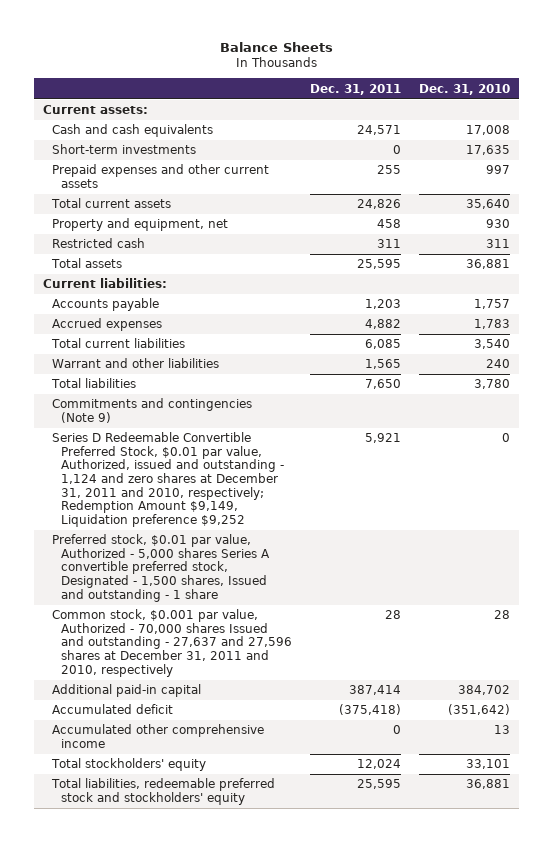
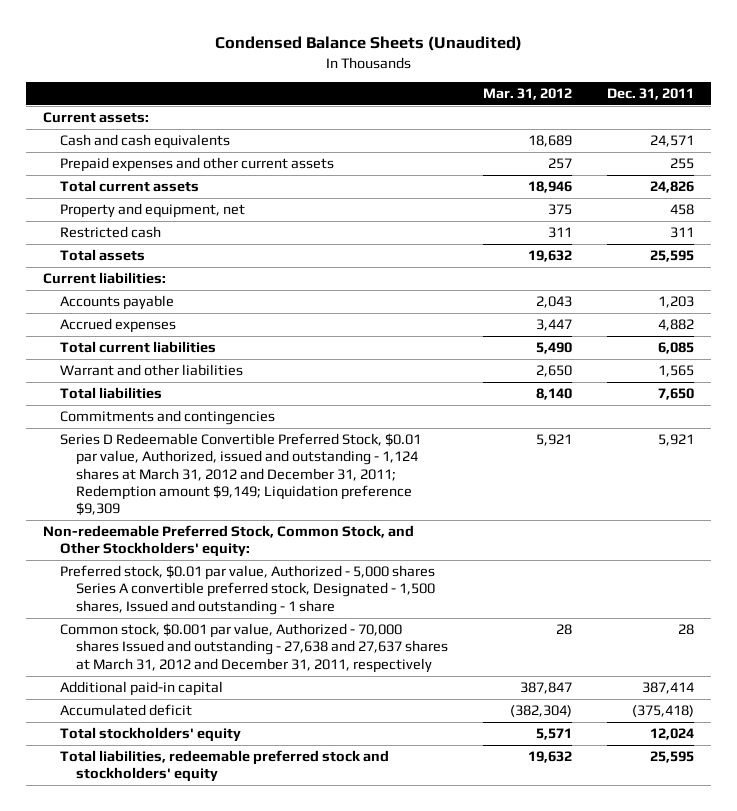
[219,41,333,52] Balance Sheets -> [214,36,522,52] Condensed Balance Sheets (Unaudited)
[419,83,511,95] Dec. 31, 2010 -> none
none -> [483,88,573,101] Mar. 31, 2012
[52,144,197,155] Short-term investments -> none
[52,398,253,423] Commitments and contingencies (Note 9) -> [59,410,275,426] Commitments and contingencies
[52,432,285,527] Series D Redeemable Convertible Preferred Stock, $0.01 par value, Authorized, issued and outstanding - 1,124 and zero shares at December 31, 2011 and 2010, respectively; Redemption Amount $9,149, Liquidation preference $9,252 -> [59,433,421,517] Series D Redeemable Convertible Preferred Stock, $0.01 par value, Authorized, issued and outstanding - 1,124 shares at March 31, 2012 and December 31, 2011; Redemption amount $9,149; Liquidation preference $9,309
none -> [43,525,415,558] Non-redeemable Preferred Stock, Common Stock, and Other Stockholders' equity:
[52,609,293,677] Common stock, $0.001 par value, Authorized - 70,000 shares Issued and outstanding - 27,637 and 27,596 shares at December 31, 2011 and 2010, respectively -> [59,623,449,673] Common stock, $0.001 par value, Authorized - 70,000 shares Issued and outstanding - 27,638 and 27,637 shares at March 31, 2012 and December 31, 2011, respectively
[52,724,265,748] Accumulated other comprehensive income -> none

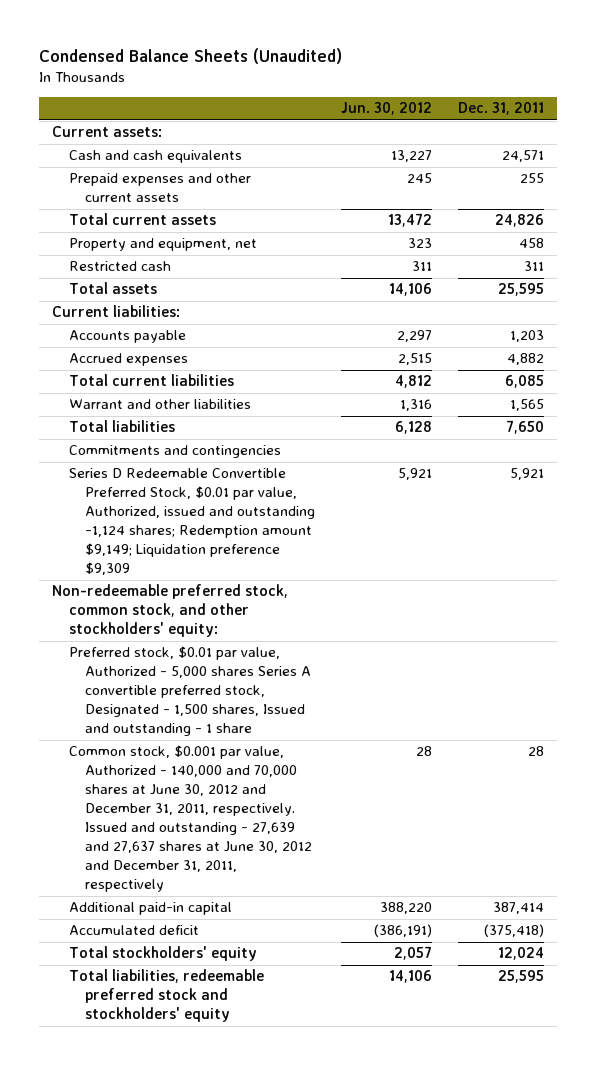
[483,88,573,101] Mar. 31, 2012 -> none
none -> [341,102,433,116] Jun. 30, 2012
[59,433,421,517] Series D Redeemable Convertible Preferred Stock, $0.01 par value, Authorized, issued and outstanding - 1,124 shares at March 31, 2012 and December 31, 2011; Redemption amount $9,149; Liquidation preference $9,309 -> [68,468,316,576] Series D Redeemable Convertible Preferred Stock, $0.01 par value, Authorized, issued and outstanding -1,124 shares; Redemption amount $9,149; Liquidation preference $9,309
[43,525,415,558] Non-redeemable Preferred Stock, Common Stock, and Other Stockholders' equity: -> [52,584,289,638] Non-redeemable preferred stock, common stock, and other stockholders' equity:
[59,623,449,673] Common stock, $0.001 par value, Authorized - 70,000 shares Issued and outstanding - 27,638 and 27,637 shares at March 31, 2012 and December 31, 2011, respectively -> [68,745,313,893] Common stock, $0.001 par value, Authorized - 140,000 and 70,000 shares at June 30, 2012 and December 31, 2011, respectively. Issued and outstanding - 27,639 and 27,637 shares at June 30, 2012 and December 31, 2011, respectively

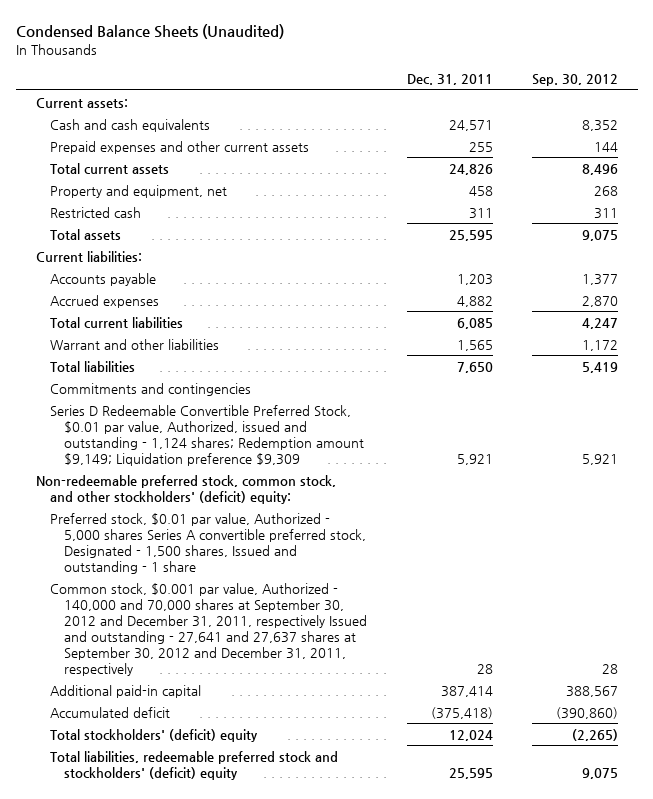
[341,102,433,116] Jun. 30, 2012 -> none
none -> [531,74,618,87] Sep. 30, 2012
[68,468,316,576] Series D Redeemable Convertible Preferred Stock, $0.01 par value, Authorized, issued and outstanding -1,124 shares; Redemption amount $9,149; Liquidation preference $9,309 -> [49,404,365,466] Series D Redeemable Convertible Preferred Stock, $0.01 par value, Authorized, issued and outstanding - 1,124 shares; Redemption amount $9,149; Liquidation preference $9,309
[52,584,289,638] Non-redeemable preferred stock, common stock, and other stockholders' equity: -> [35,474,336,504] Non-redeemable preferred stock, common stock, and other stockholders' (deficit) equity:
[68,745,313,893] Common stock, $0.001 par value, Authorized - 140,000 and 70,000 shares at June 30, 2012 and December 31, 2011, respectively. Issued and outstanding - 27,639 and 27,637 shares at June 30, 2012 and December 31, 2011, respectively -> [49,582,368,676] Common stock, $0.001 par value, Authorized - 140,000 and 70,000 shares at September 30, 2012 and December 31, 2011, respectively Issued and outstanding - 27,641 and 27,637 shares at September 30, 2012 and December 31, 2011, respectively
[68,946,257,962] Total stockholders' equity -> [49,728,258,742] Total stockholders' (deficit) equity
[68,969,264,1023] Total liabilities, redeemable preferred stock and stockholders' equity -> [49,750,338,780] Total liabilities, redeemable preferred stock and stockholders' (deficit) equity

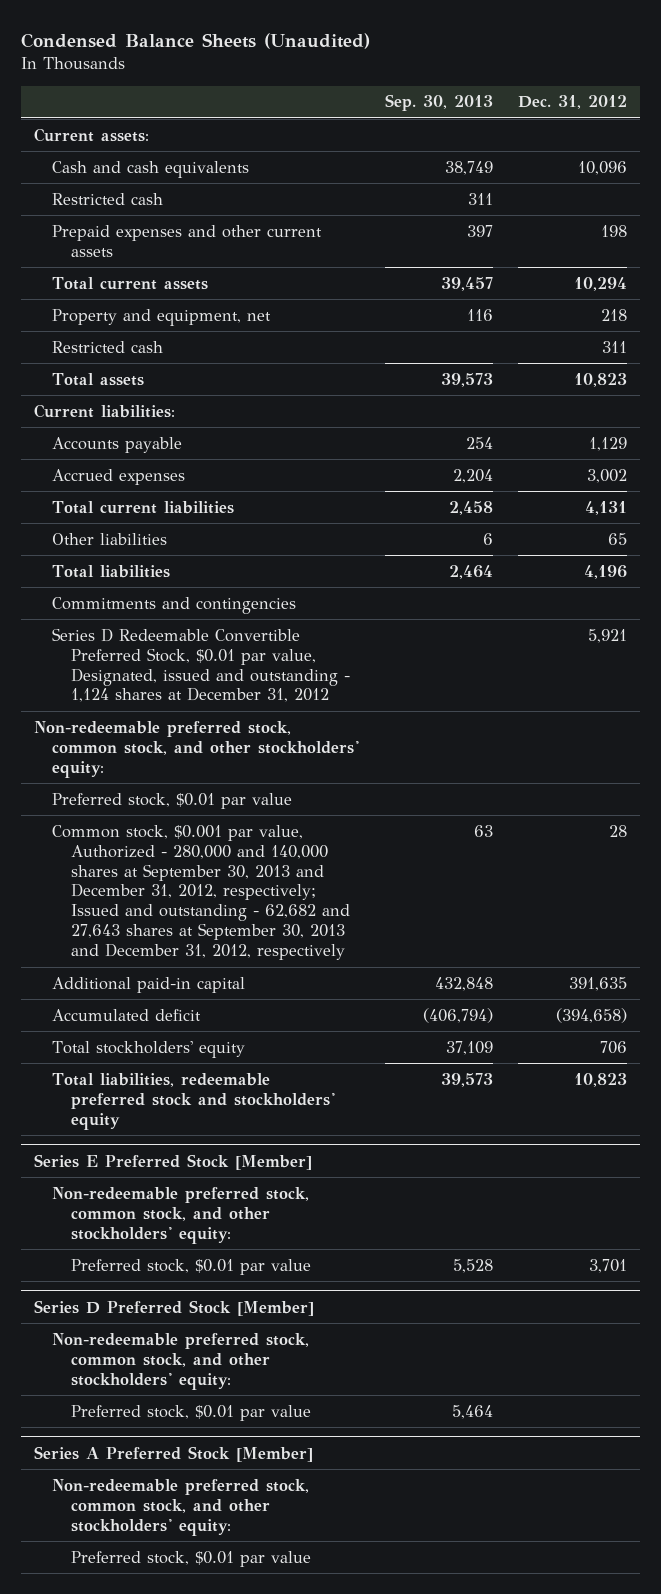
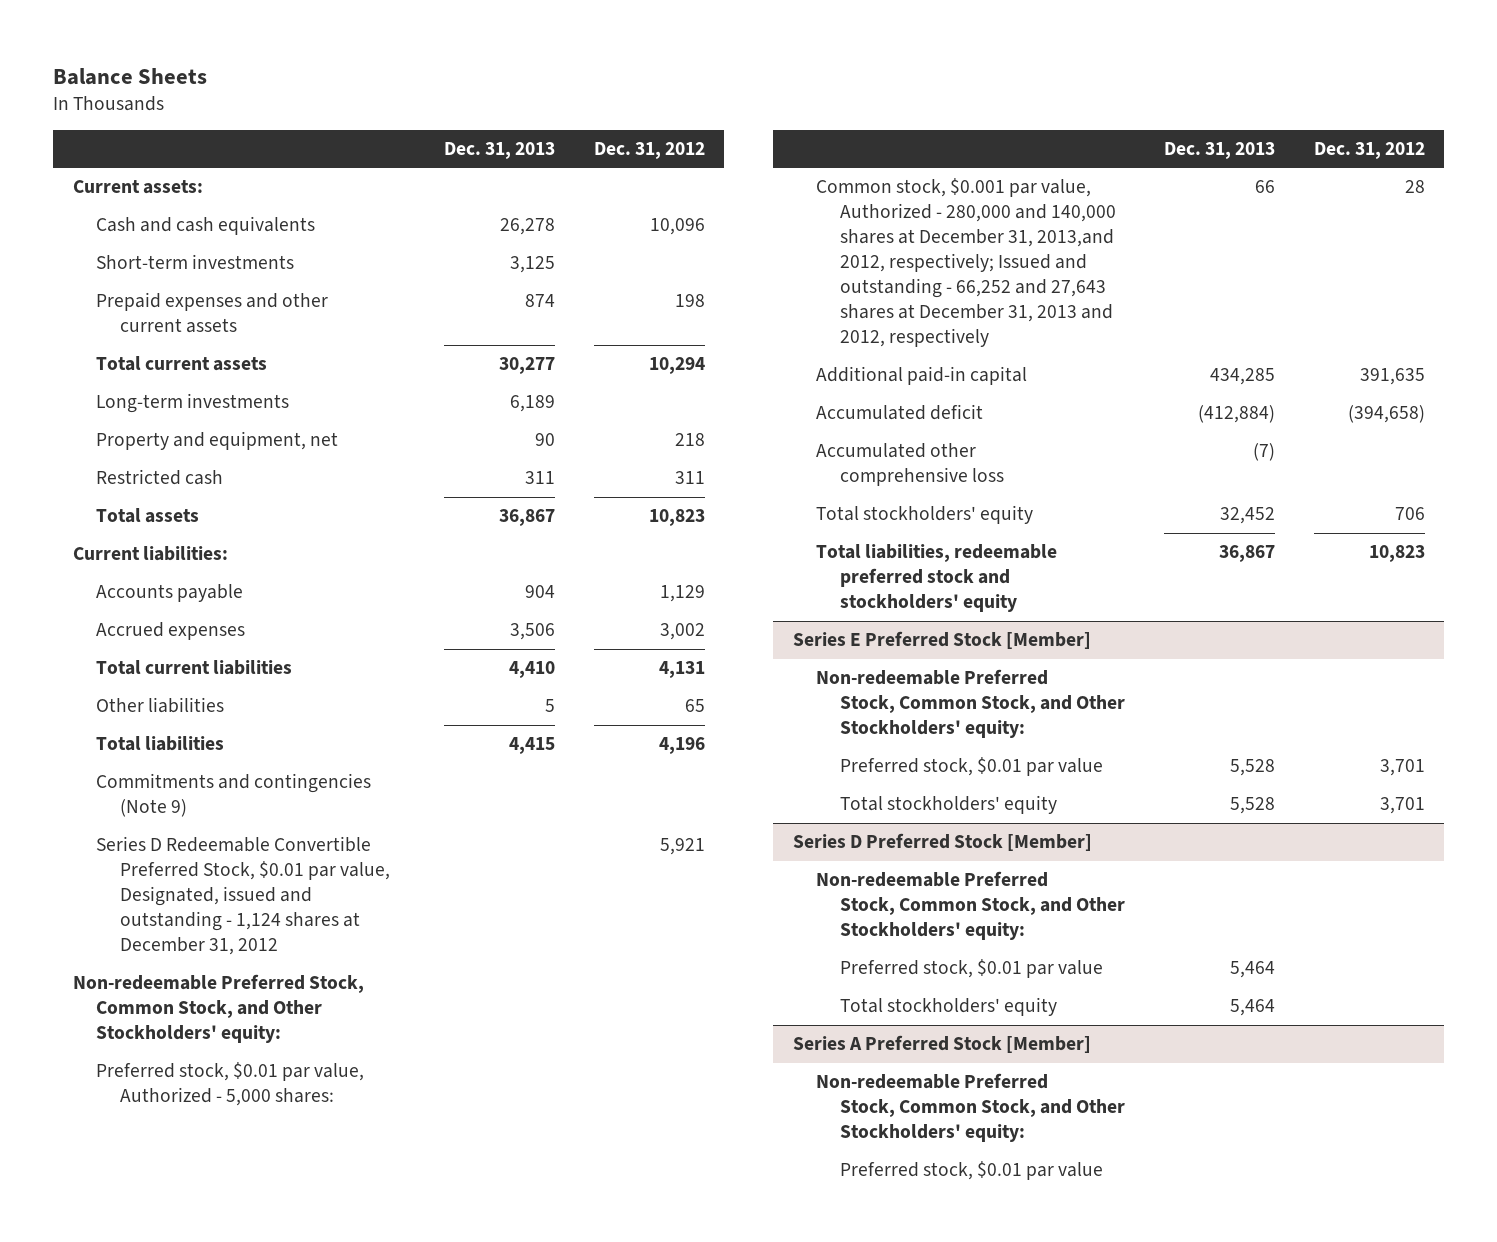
[21,33,371,50] Condensed Balance Sheets (Unaudited) -> [53,67,208,85] Balance Sheets
[384,94,493,112] Sep. 30, 2013 -> none
none -> [443,141,555,159] Dec. 31, 2013
[52,192,164,205] Restricted cash -> none
none -> [96,254,295,270] Short-term investments
none -> [96,393,290,414] Long-term investments
[52,596,297,614] Commitments and contingencies -> [96,773,372,818] Commitments and contingencies (Note 9)
[34,720,360,778] Non-redeemable preferred stock, common stock, and other stockholders' equity: -> [72,974,364,1044] Non-redeemable Preferred Stock, Common Stock, and Other Stockholders' equity:
[52,792,293,809] Preferred stock, $0.01 par value -> [96,1062,365,1107] Preferred stock, $0.01 par value, Authorized - 5,000 shares:
[52,824,350,961] Common stock, $0.001 par value, Authorized - 280,000 and 140,000 shares at September 30, 2013 and December 31, 2012, respectively; Issued and outstanding - 62,682 and 27,643 shares at September 30, 2013 and December 31, 2012, respectively -> [816,178,1116,348] Common stock, $0.001 par value, Authorized - 280,000 and 140,000 shares at December 31, 2013,and 2012, respectively; Issued and outstanding - 66,252 and 27,643 shares at December 31, 2013 and 2012, respectively
none -> [816,443,1004,487] Accumulated other comprehensive loss
[52,1186,310,1244] Non-redeemable preferred stock, common stock, and other stockholders' equity: -> [816,669,1125,739] Non-redeemable Preferred Stock, Common Stock, and Other Stockholders' equity:
none -> [839,795,1057,815] Total stockholders' equity
[52,1332,310,1390] Non-redeemable preferred stock, common stock, and other stockholders' equity: -> [816,871,1125,941] Non-redeemable Preferred Stock, Common Stock, and Other Stockholders' equity:
none -> [839,997,1057,1017] Total stockholders' equity
[52,1478,310,1536] Non-redeemable preferred stock, common stock, and other stockholders' equity: -> [816,1073,1125,1143] Non-redeemable Preferred Stock, Common Stock, and Other Stockholders' equity:

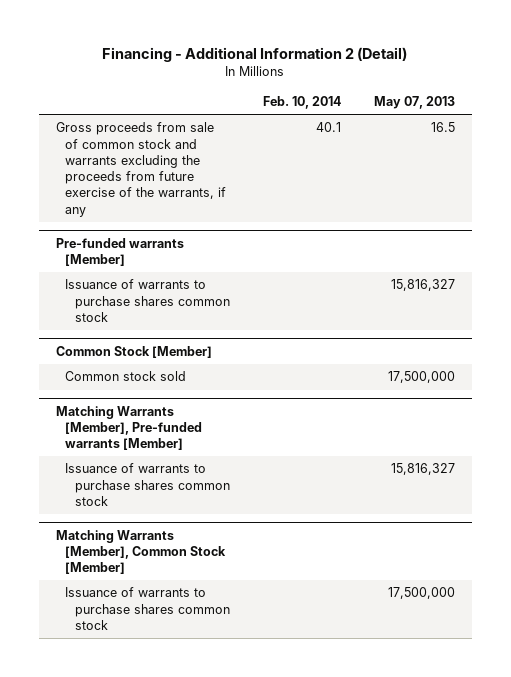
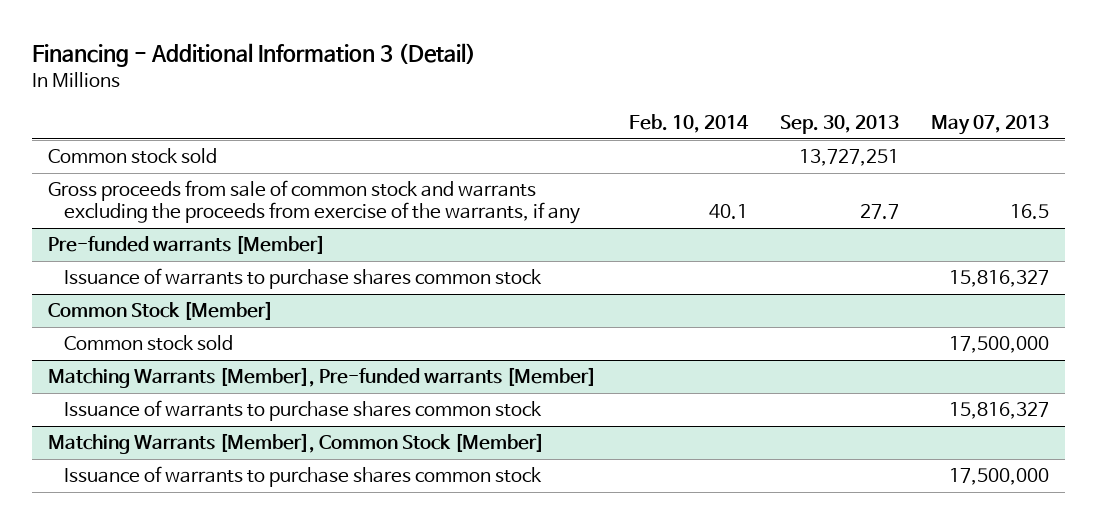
[102,46,408,62] Financing - Additional Information 2 (Detail) -> [32,43,477,68] Financing - Additional Information 3 (Detail)
none -> [779,114,899,134] Sep. 30, 2013
none -> [48,148,218,165] Common stock sold
[55,122,227,217] Gross proceeds from sale of common stock and warrants excluding the proceeds from future exercise of the warrants, if any -> [48,180,581,225] Gross proceeds from sale of common stock and warrants excluding the proceeds from exercise of the warrants, if any

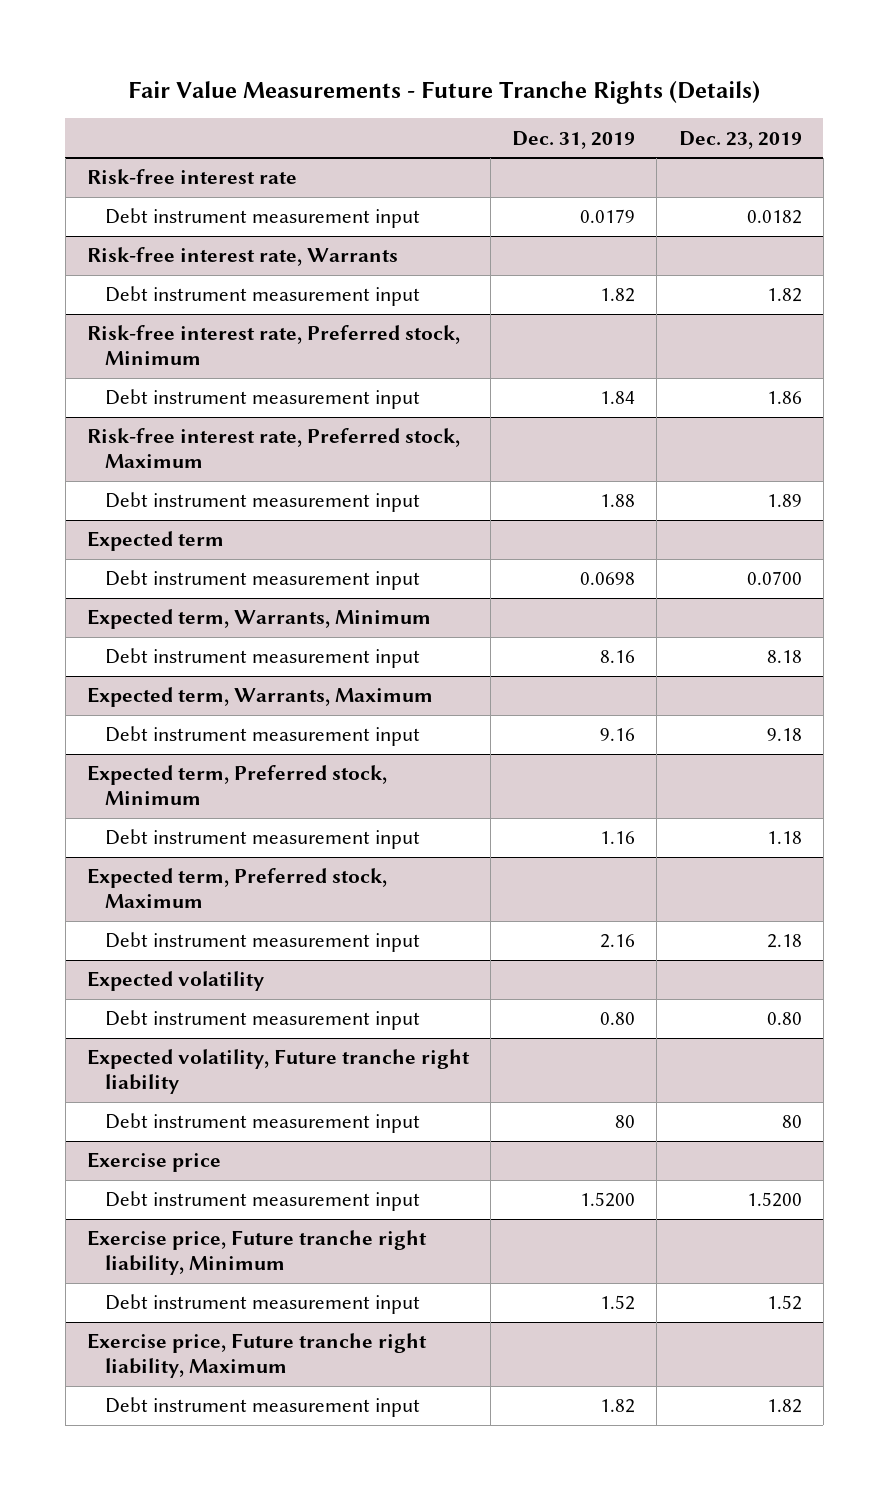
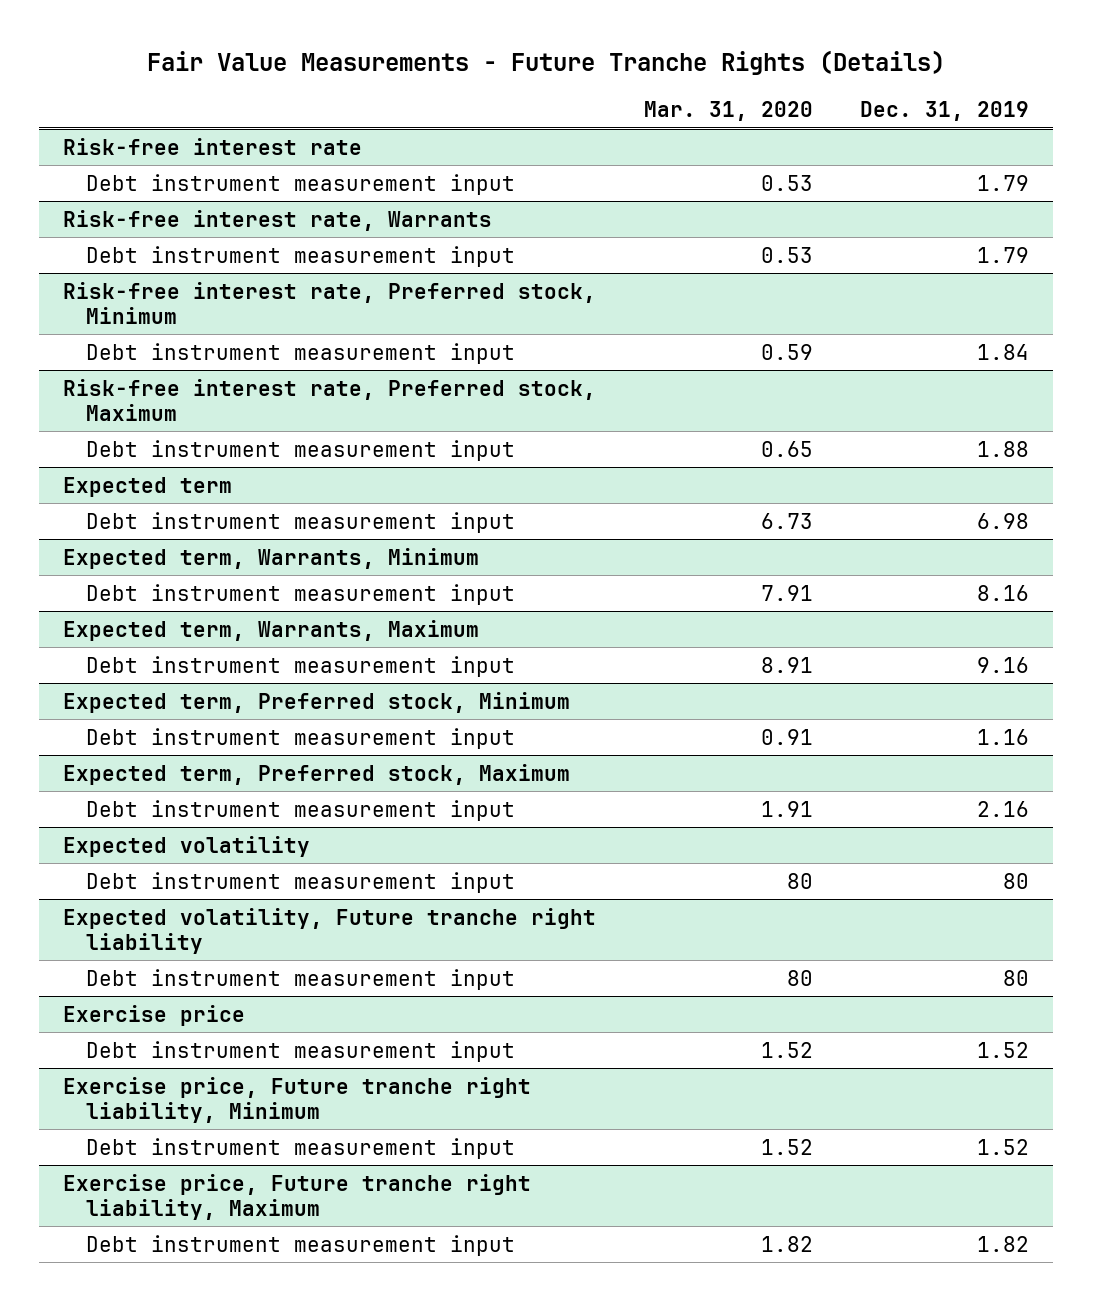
[678,130,802,149] Dec. 23, 2019 -> none
none -> [643,101,813,122] Mar. 31, 2020
[580,209,636,224] 0.0179 -> [977,174,1030,191] 1.79
[600,288,636,303] 1.82 -> [977,246,1030,263] 1.79
[580,572,636,586] 0.0698 -> [977,512,1030,529] 6.98
[600,1012,636,1026] 0.80 -> [1003,872,1030,889] 80
[580,1192,636,1208] 1.5200 -> [977,1041,1030,1058] 1.52

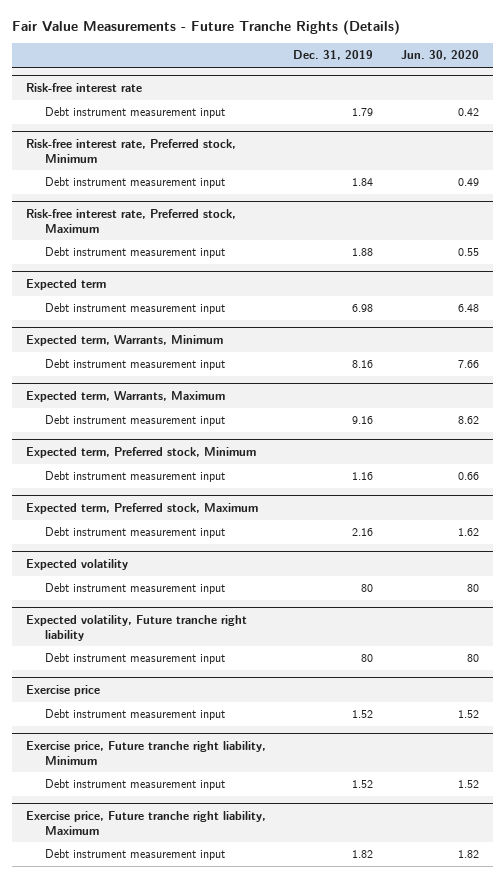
[643,101,813,122] Mar. 31, 2020 -> none
none -> [400,50,479,61] Jun. 30, 2020
[63,209,493,231] Risk-free interest rate, Warrants -> none
[85,245,515,267] Debt instrument measurement input -> none

